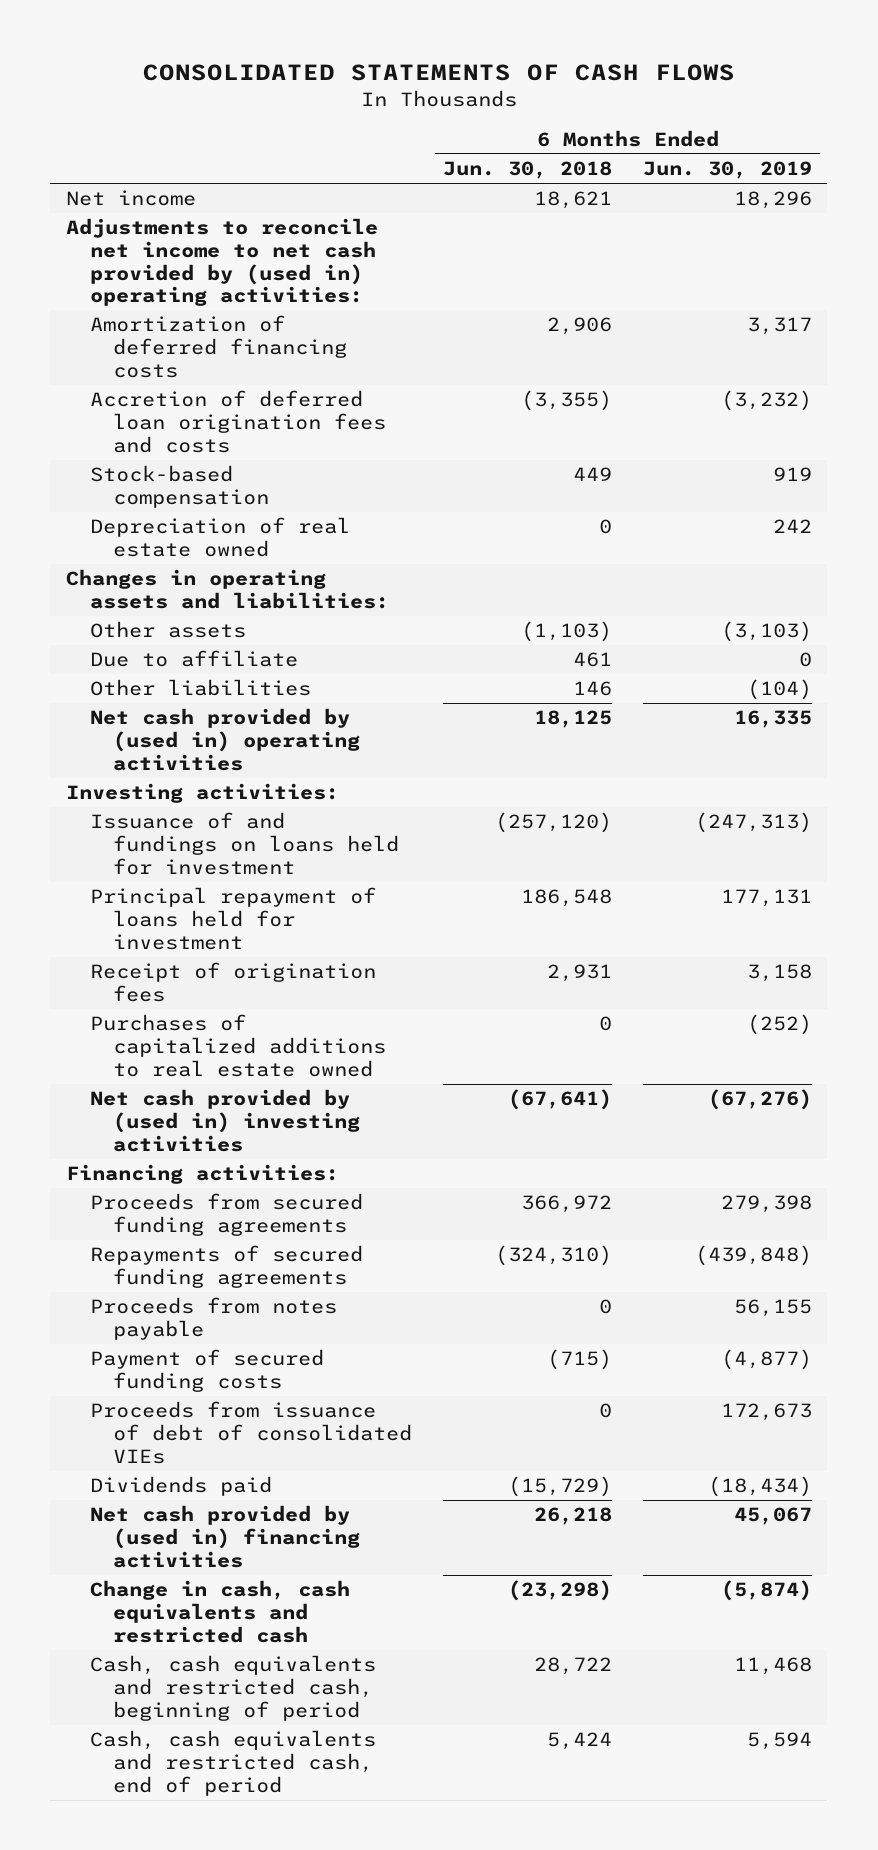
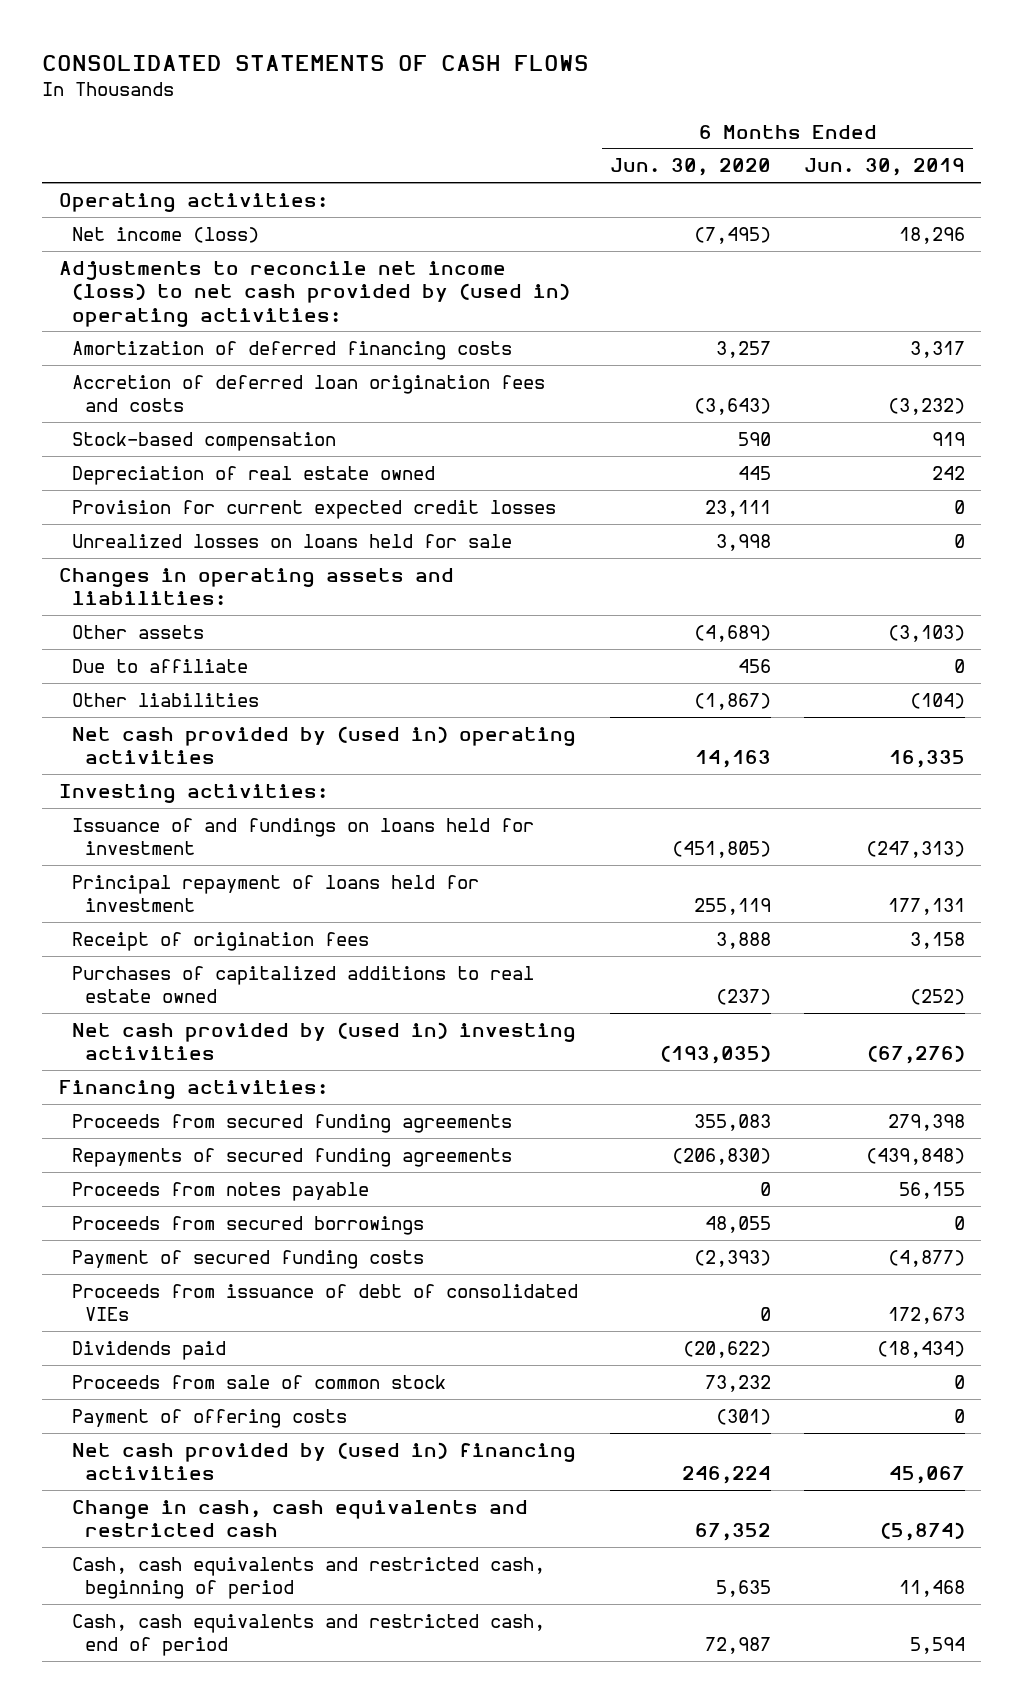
[443,161,613,180] Jun. 30, 2018 -> none
none -> [610,158,772,177] Jun. 30, 2020
none -> [58,192,328,212] Operating activities:
[65,190,196,207] Net income -> [71,226,259,243] Net income (loss)
[65,218,378,307] Adjustments to reconcile net income to net cash provided by (used in) operating activities: -> [58,260,570,327] Adjustments to reconcile net income (loss) to net cash provided by (used in) operating activities:
none -> [71,499,556,519] Provision for current expected credit losses
none -> [71,533,512,548] Unrealized losses on loans held for sale
none -> [71,1215,424,1235] Proceeds from secured borrowings
none -> [71,1374,446,1389] Proceeds from sale of common stock
none -> [71,1408,347,1428] Payment of offering costs

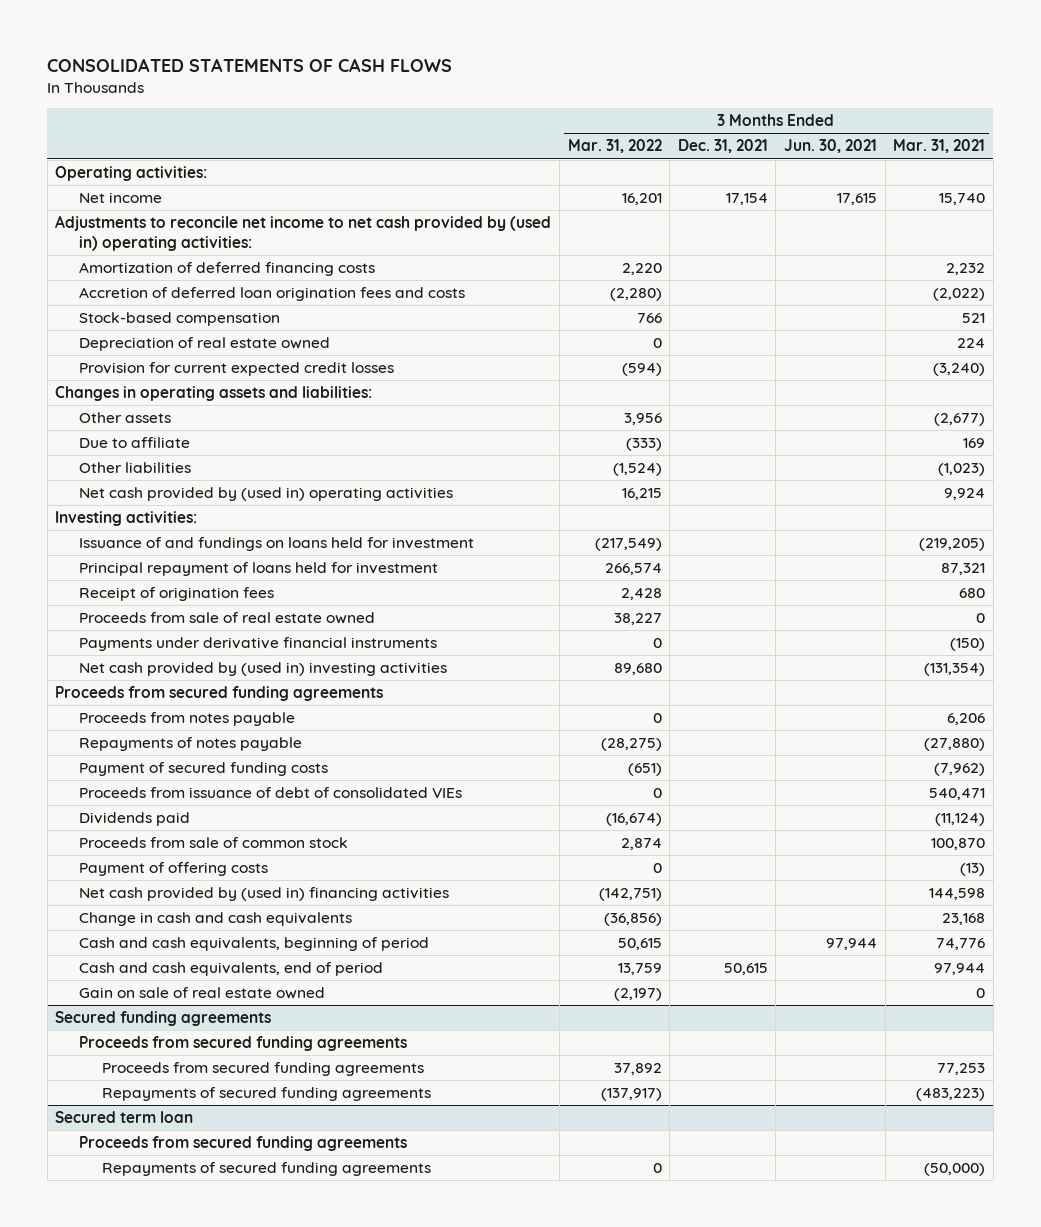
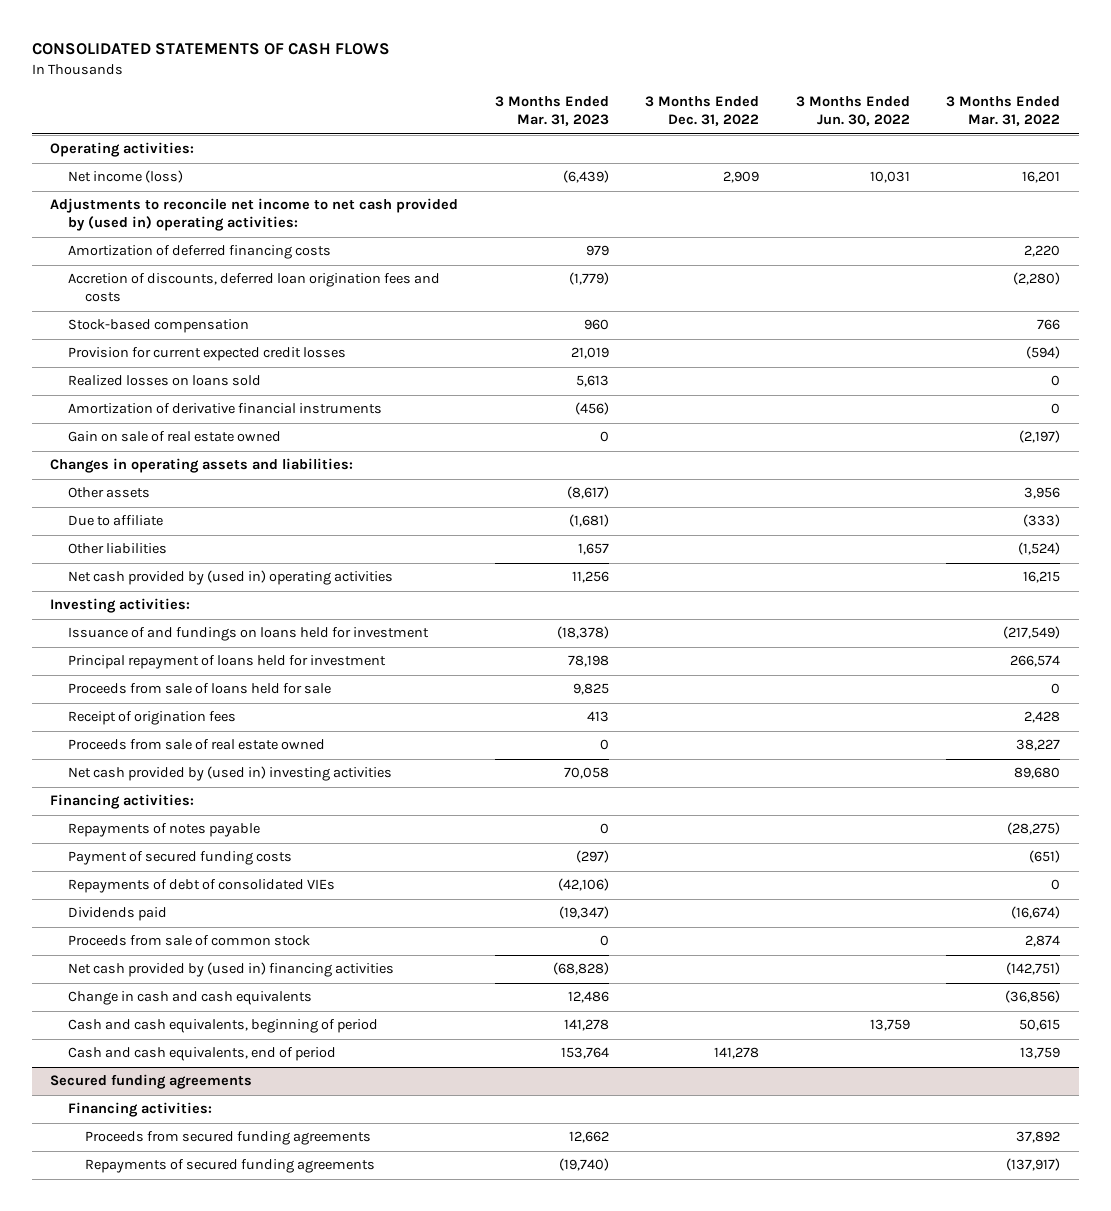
[677,139,768,154] Dec. 31, 2021 -> none
[784,139,878,154] Jun. 30, 2021 -> none
[893,139,986,154] Mar. 31, 2021 -> none
none -> [494,96,609,127] 3 Months Ended Mar. 31, 2023
none -> [645,96,760,127] 3 Months Ended Dec. 31, 2022
none -> [795,96,910,127] 3 Months Ended Jun. 30, 2022
[78,192,162,204] Net income -> [67,170,183,184] Net income (loss)
[78,287,465,302] Accretion of deferred loan origination fees and costs -> [67,273,440,303] Accretion of discounts, deferred loan origination fees and costs
[78,337,330,352] Depreciation of real estate owned -> none
none -> [67,375,261,387] Realized losses on loans sold
none -> [67,403,382,415] Amortization of derivative financial instruments
[78,987,325,1000] Gain on sale of real estate owned -> [67,431,281,443] Gain on sale of real estate owned
none -> [67,683,331,695] Proceeds from sale of loans held for sale
[78,637,437,652] Payments under derivative financial instruments -> none
[78,712,295,727] Proceeds from notes payable -> none
[55,686,384,702] Proceeds from secured funding agreements -> [50,794,195,810] Financing activities:
[78,787,462,799] Proceeds from issuance of debt of consolidated VIEs -> [67,879,335,894] Repayments of debt of consolidated VIEs
[78,862,268,877] Payment of offering costs -> none
[78,1036,407,1052] Proceeds from secured funding agreements -> [67,1102,212,1118] Financing activities:
[55,1111,194,1124] Secured term loan -> none
[78,1136,407,1152] Proceeds from secured funding agreements -> none
[102,1162,432,1177] Repayments of secured funding agreements -> none

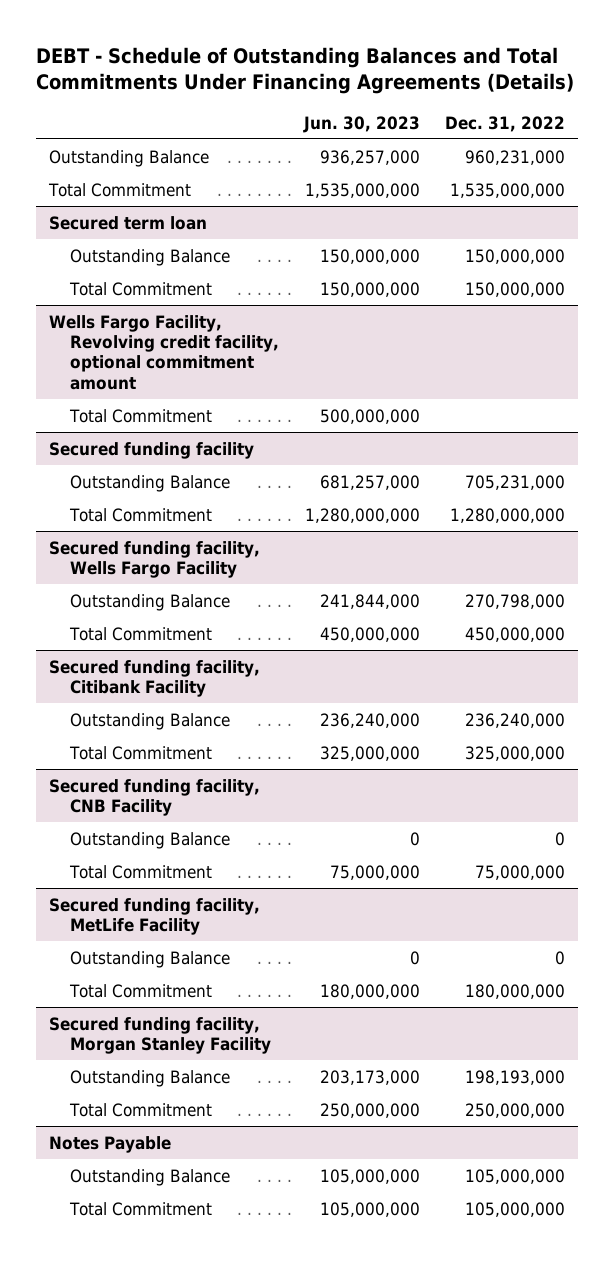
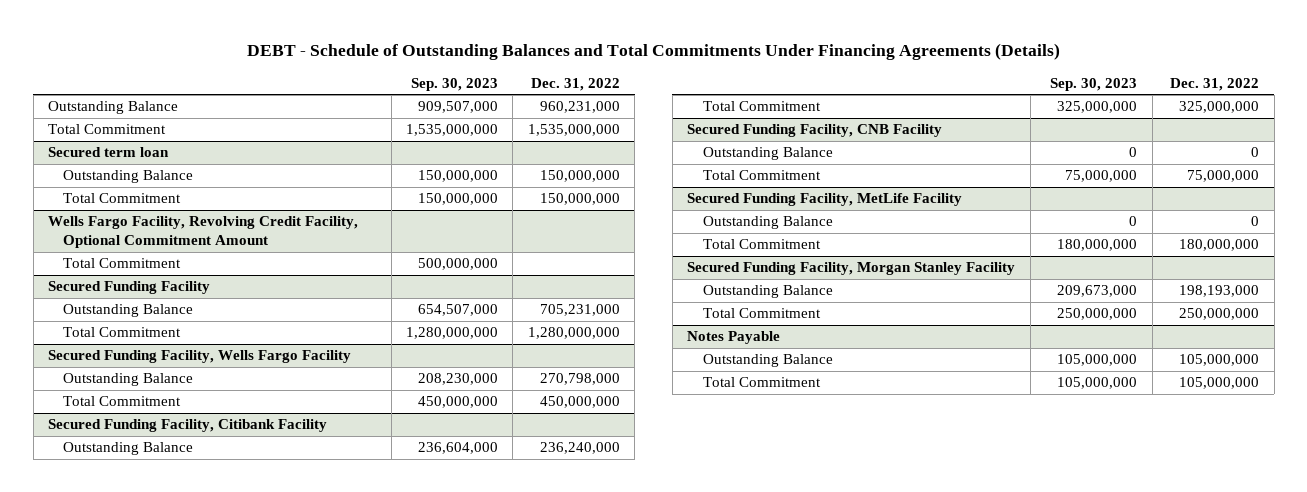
[303,115,421,133] Jun. 30, 2023 -> none
none -> [410,77,498,91] Sep. 30, 2023
[48,314,280,390] Wells Fargo Facility, Revolving credit facility, optional commitment amount -> [48,216,359,249] Wells Fargo Facility, Revolving Credit Facility, Optional Commitment Amount
[48,441,254,459] Secured funding facility -> [48,281,211,295] Secured Funding Facility
[48,540,260,578] Secured funding facility, Wells Fargo Facility -> [48,350,352,364] Secured Funding Facility, Wells Fargo Facility
[48,659,260,697] Secured funding facility, Citibank Facility -> [48,419,328,433] Secured Funding Facility, Citibank Facility
[48,778,260,816] Secured funding facility, CNB Facility -> [687,124,943,138] Secured Funding Facility, CNB Facility
[48,897,260,935] Secured funding facility, MetLife Facility -> [687,193,963,207] Secured Funding Facility, MetLife Facility
[48,1016,272,1054] Secured funding facility, Morgan Stanley Facility -> [687,262,1016,276] Secured Funding Facility, Morgan Stanley Facility

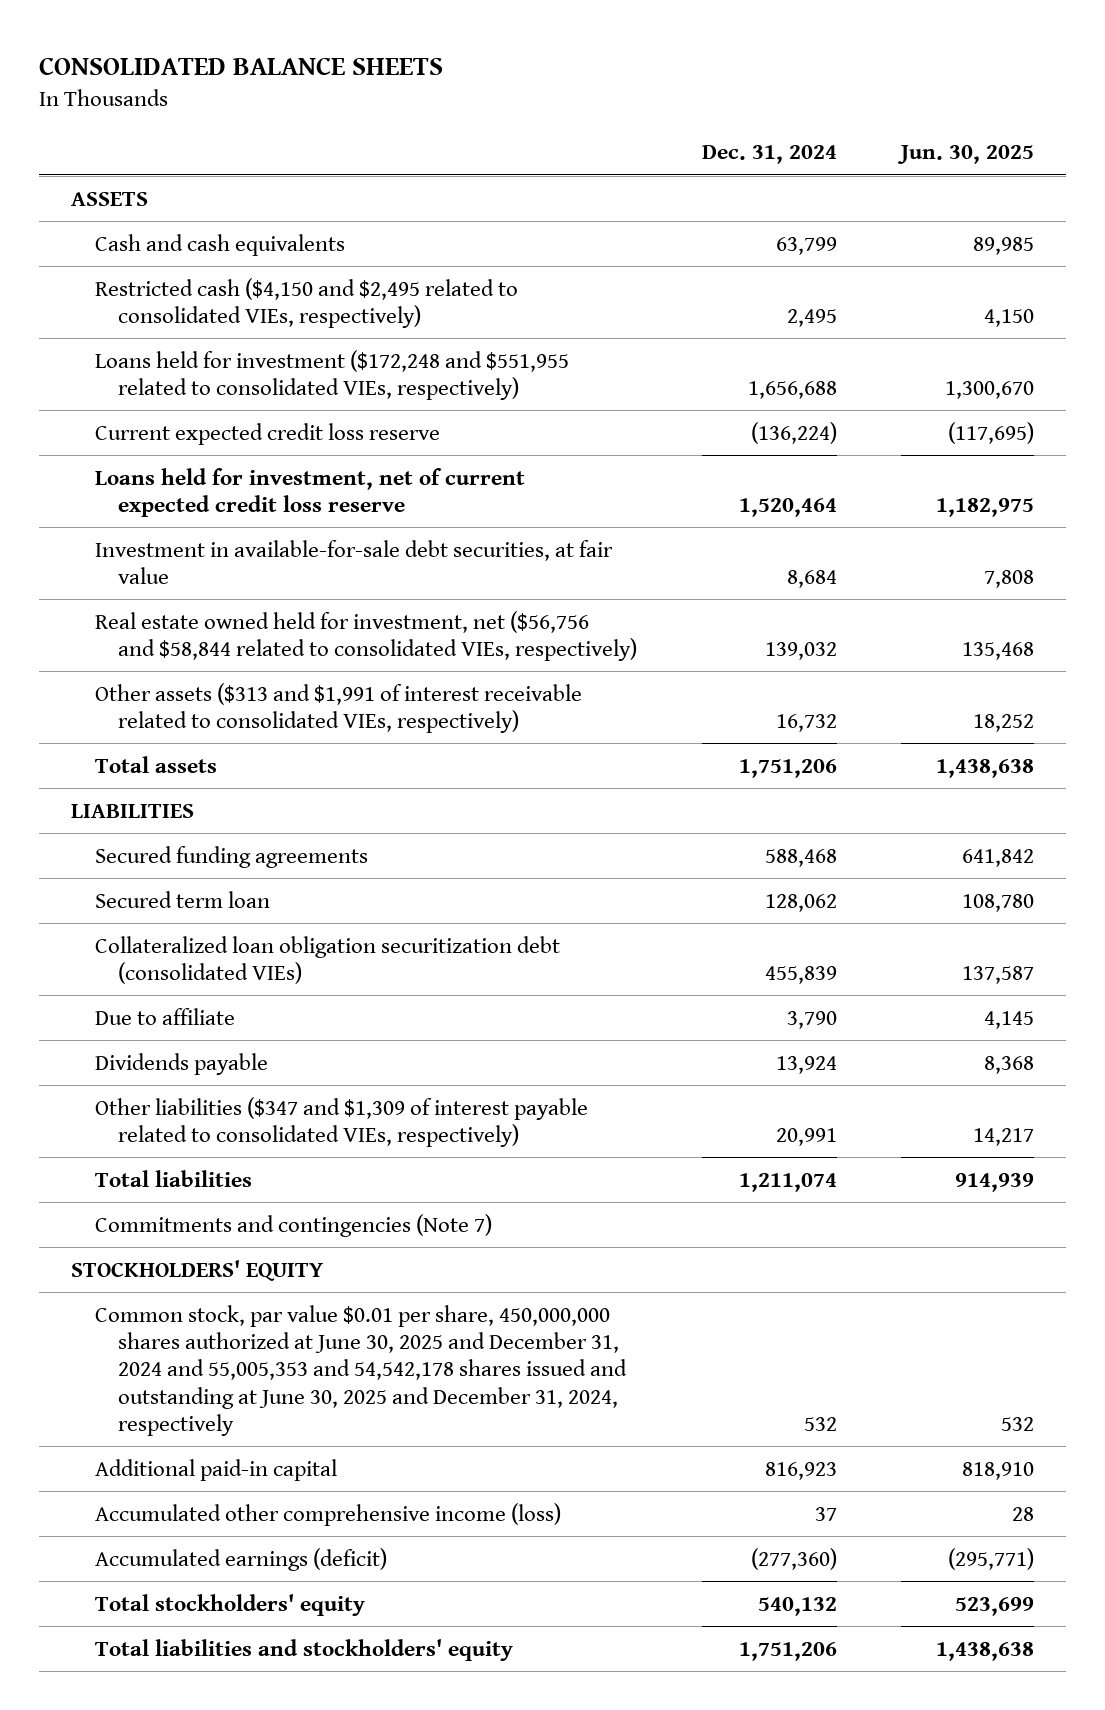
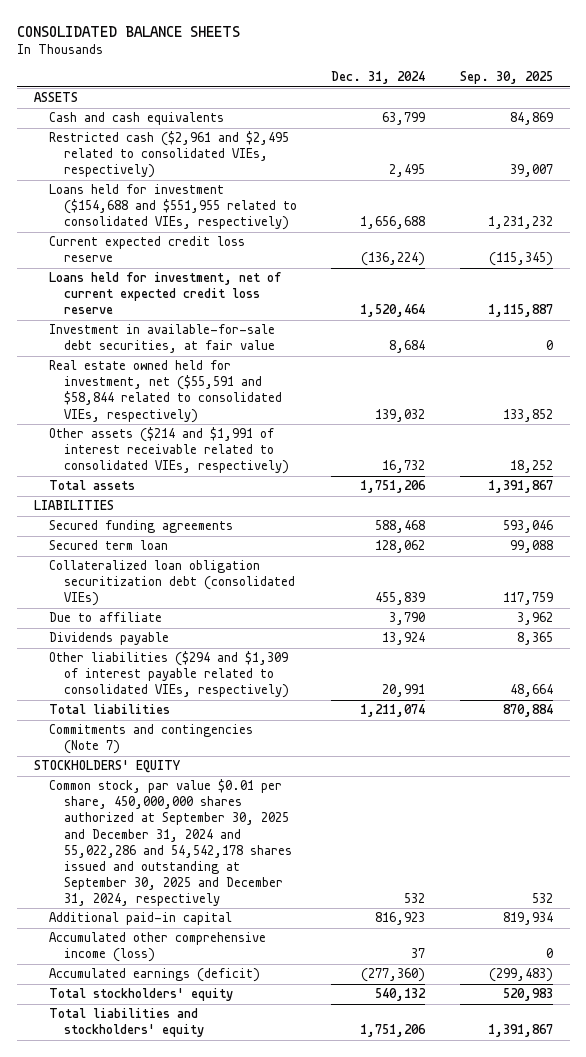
[896,145,1034,165] Jun. 30, 2025 -> none
none -> [459,71,553,85] Sep. 30, 2025
[94,277,518,329] Restricted cash ($4,150 and $2,495 related to consolidated VIEs, respectively) -> [48,131,289,179] Restricted cash ($2,961 and $2,495 related to consolidated VIEs, respectively)
[94,349,569,401] Loans held for investment ($172,248 and $551,955 related to consolidated VIEs, respectively) -> [48,184,297,231] Loans held for investment ($154,688 and $551,955 related to consolidated VIEs, respectively)
[94,610,638,662] Real estate owned held for investment, net ($56,756 and $58,844 related to consolidated VIEs, respectively) -> [48,360,282,423] Real estate owned held for investment, net ($55,591 and $58,844 related to consolidated VIEs, respectively)
[94,682,582,734] Other assets ($313 and $1,991 of interest receivable related to consolidated VIEs, respectively) -> [48,427,289,475] Other assets ($214 and $1,991 of interest receivable related to consolidated VIEs, respectively)
[94,1096,588,1148] Other liabilities ($347 and $1,309 of interest payable related to consolidated VIEs, respectively) -> [48,651,289,699] Other liabilities ($294 and $1,309 of interest payable related to consolidated VIEs, respectively)
[94,1304,628,1436] Common stock, par value $0.01 per share, 450,000,000 shares authorized at June 30, 2025 and December 31, 2024 and 55,005,353 and 54,542,178 shares issued and outstanding at June 30, 2025 and December 31, 2024, respectively -> [48,779,292,906] Common stock, par value $0.01 per share, 450,000,000 shares authorized at September 30, 2025 and December 31, 2024 and 55,022,286 and 54,542,178 shares issued and outstanding at September 30, 2025 and December 31, 2024, respectively

